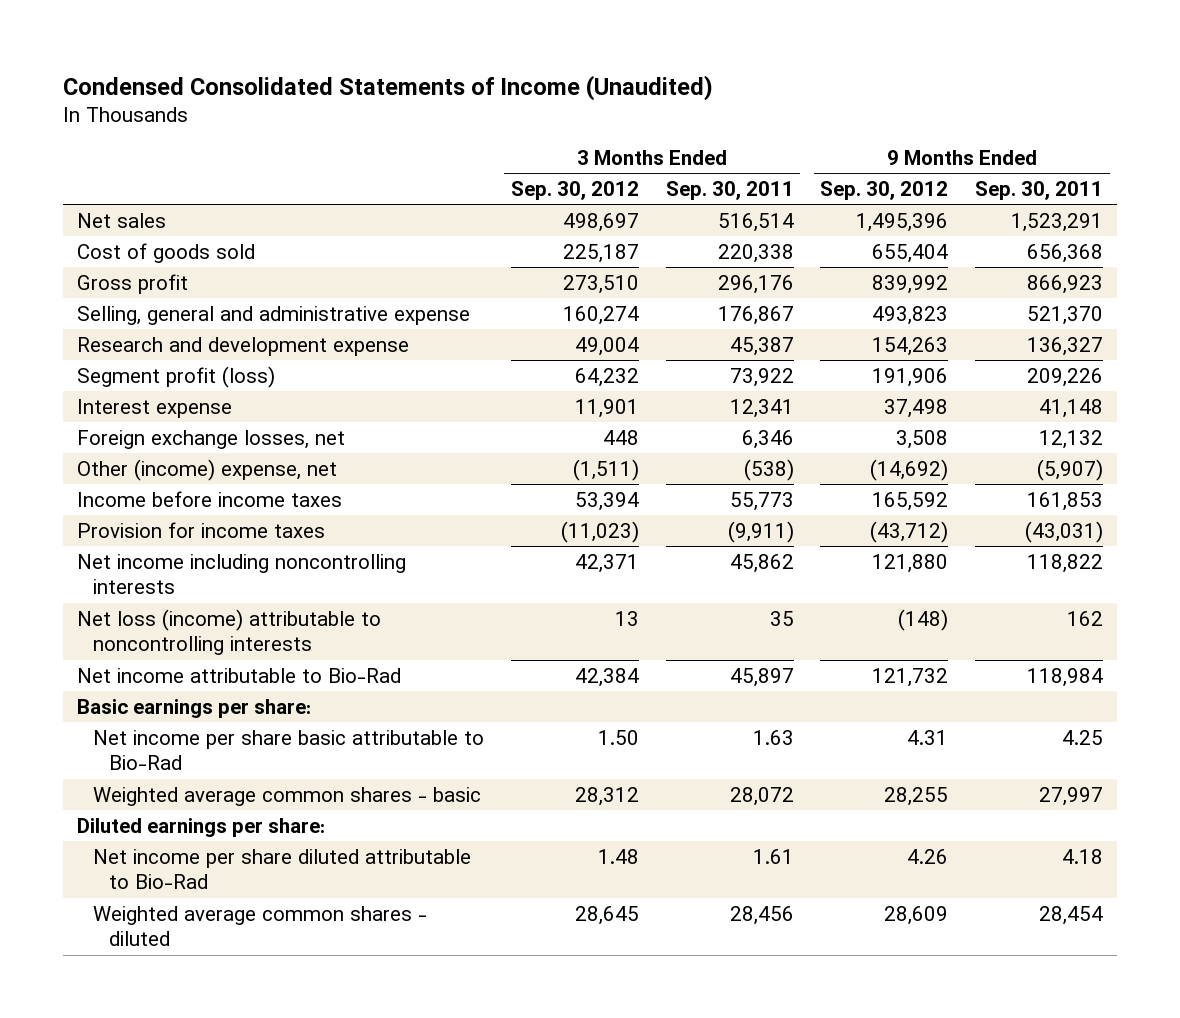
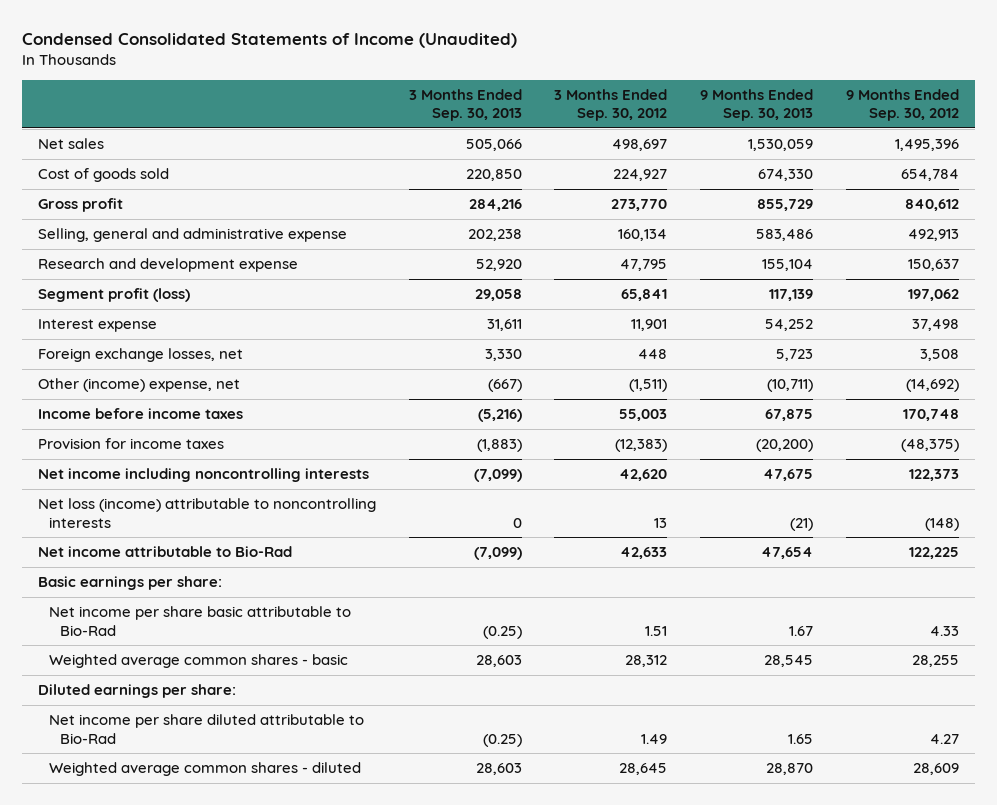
[665,180,794,200] Sep. 30, 2011 -> none
[975,180,1104,200] Sep. 30, 2011 -> none
none -> [408,88,522,122] 3 Months Ended Sep. 30, 2013
none -> [700,88,814,122] 9 Months Ended Sep. 30, 2013
[562,243,639,263] 225,187 -> [613,169,668,182] 224,927
[872,243,949,263] 655,404 -> [900,169,959,182] 654,784
[562,274,639,294] 273,510 -> [611,199,668,212] 273,770
[872,274,949,294] 839,992 -> [904,199,959,212] 840,612
[562,305,639,325] 160,274 -> [618,229,668,242] 160,134
[872,305,949,325] 493,823 -> [907,229,959,242] 492,913
[574,336,639,356] 49,004 -> [620,259,668,272] 47,795
[872,336,949,356] 154,263 -> [907,259,959,272] 150,637
[574,367,639,387] 64,232 -> [621,289,668,302] 65,841
[872,367,949,387] 191,906 -> [907,289,959,302] 197,062
[574,491,639,511] 53,394 -> [619,409,668,422] 55,003
[872,491,949,511] 165,592 -> [902,409,959,422] 170,748
[560,520,639,543] (11,023) -> [615,439,668,453] (12,383)
[870,520,949,543] (43,712) -> [900,439,959,453] (48,375)
[574,553,639,573] 42,371 -> [619,469,668,482] 42,620
[872,553,949,573] 121,880 -> [908,469,959,482] 122,373
[574,667,639,687] 42,384 -> [620,547,668,560] 42,633
[872,667,949,687] 121,732 -> [908,547,959,560] 122,225
[597,729,639,745] 1.50 -> [645,625,668,636] 1.51
[907,729,949,745] 4.31 -> [929,625,959,636] 4.33
[597,848,639,864] 1.48 -> [641,733,668,744] 1.49
[907,848,949,864] 4.26 -> [929,733,959,744] 4.27

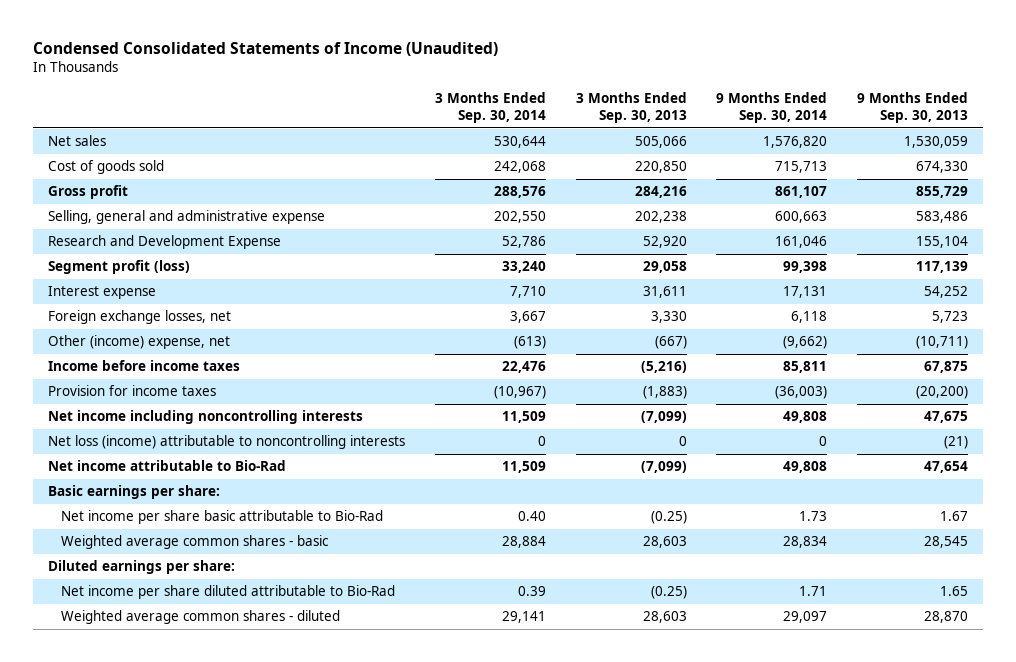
[554,88,668,122] 3 Months Ended Sep. 30, 2012 -> none
[845,88,959,122] 9 Months Ended Sep. 30, 2012 -> none
none -> [434,91,546,124] 3 Months Ended Sep. 30, 2014
none -> [716,91,828,124] 9 Months Ended Sep. 30, 2014
[38,258,299,273] Research and development expense -> [47,235,281,250] Research and Development Expense

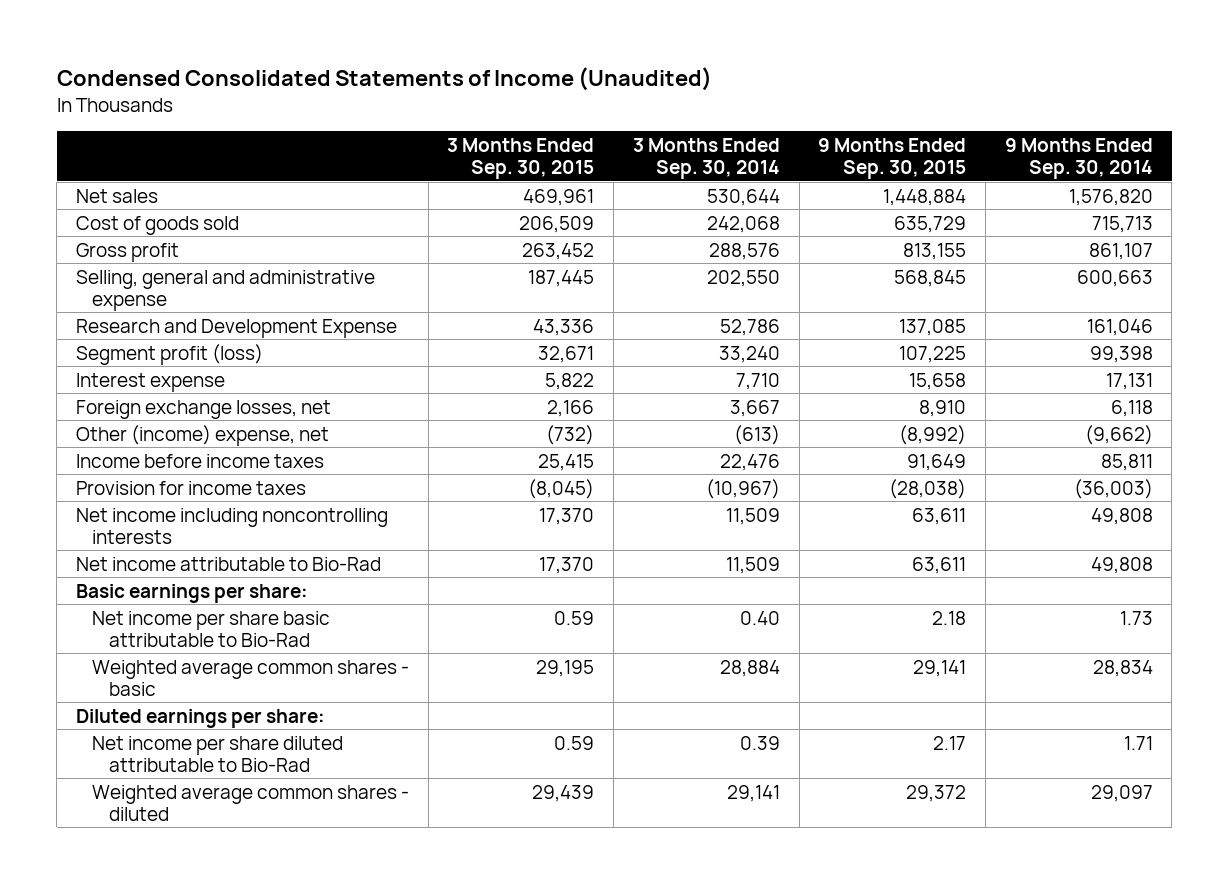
[575,91,687,124] 3 Months Ended Sep. 30, 2013 -> none
[857,91,969,124] 9 Months Ended Sep. 30, 2013 -> none
none -> [447,137,595,180] 3 Months Ended Sep. 30, 2015
none -> [818,137,967,180] 9 Months Ended Sep. 30, 2015
[47,435,405,450] Net loss (income) attributable to noncontrolling interests -> none

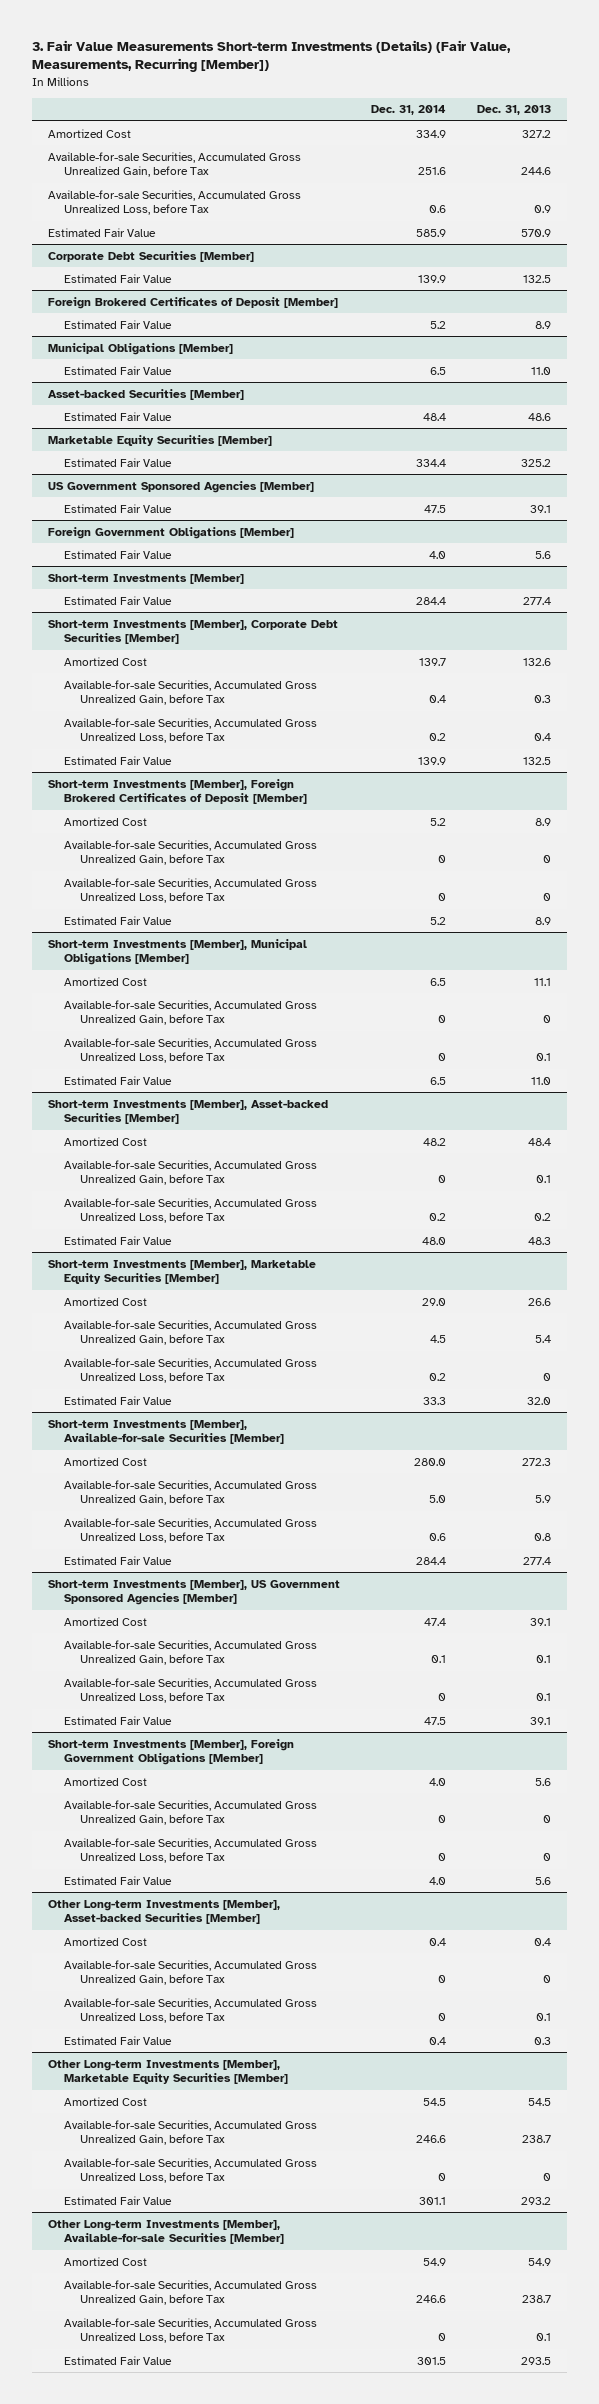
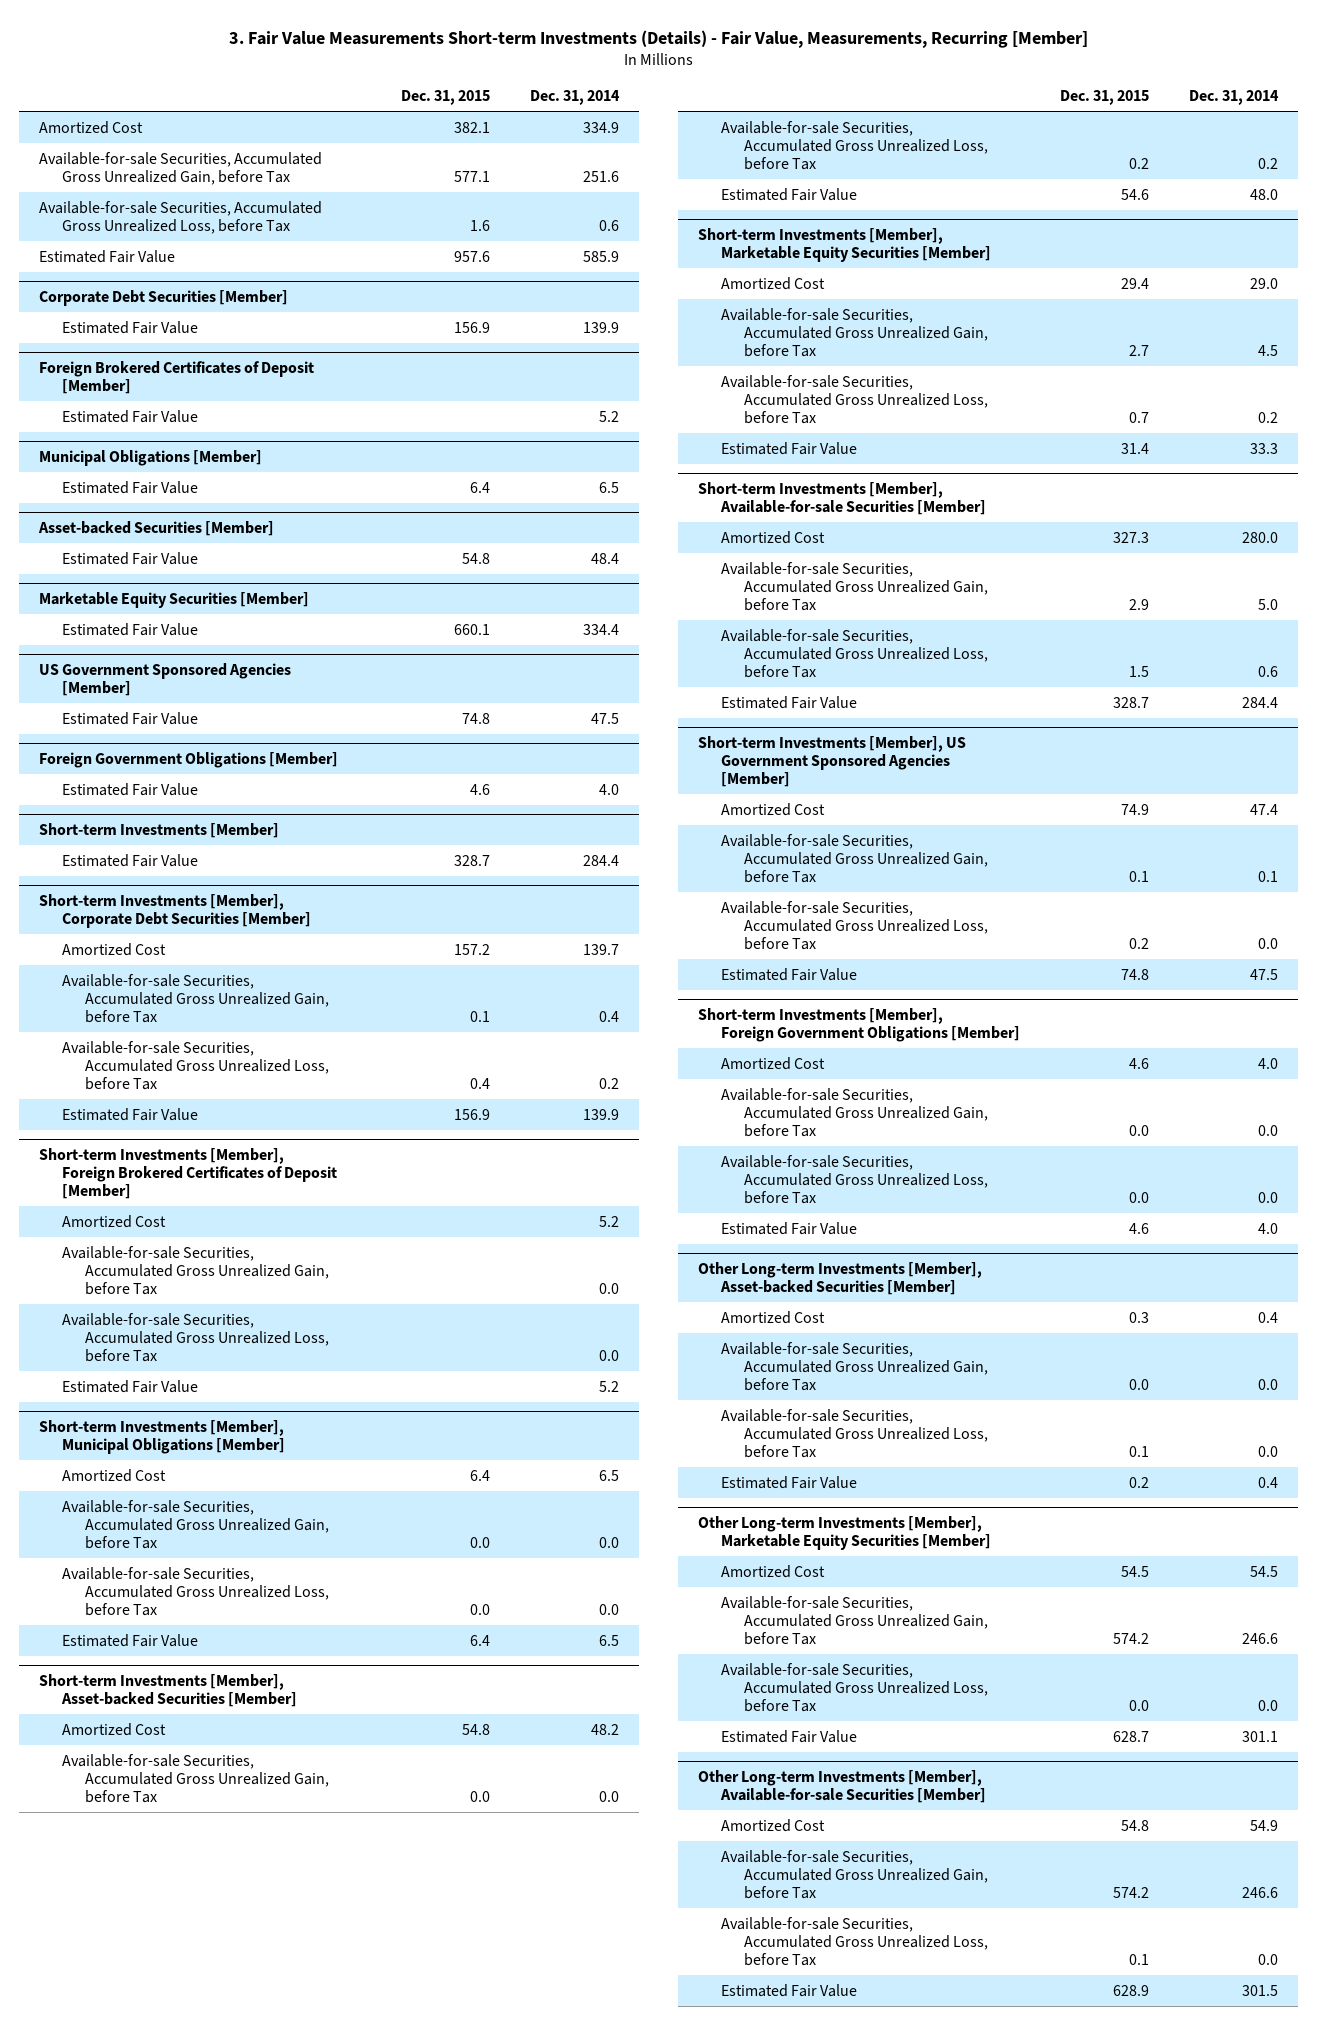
[32,39,512,73] 3. Fair Value Measurements Short-term Investments (Details) (Fair Value, Measurements, Recurring [Member]) -> [228,29,1088,48] 3. Fair Value Measurements Short-term Investments (Details) - Fair Value, Measurements, Recurring [Member]
[477,105,552,116] Dec. 31, 2013 -> none
none -> [401,90,491,106] Dec. 31, 2015
[438,855,447,864] 0 -> [599,1282,620,1294] 0.0
[438,893,447,902] 0 -> [599,1349,620,1361] 0.0
[438,1015,447,1024] 0 -> [599,1536,620,1548] 0.0
[438,1053,447,1062] 0 -> [599,1603,620,1615] 0.0
[438,1175,447,1184] 0 -> [599,1790,620,1802] 0.0
[438,1693,447,1702] 0 -> [1258,937,1279,949] 0.0
[438,1815,447,1824] 0 -> [1258,1124,1279,1136] 0.0
[438,1853,447,1862] 0 -> [1258,1191,1279,1203] 0.0
[438,1975,447,1984] 0 -> [1258,1378,1279,1390] 0.0
[438,2013,447,2022] 0 -> [1258,1445,1279,1457] 0.0
[438,2173,447,2182] 0 -> [1258,1699,1279,1711] 0.0
[438,2333,447,2342] 0 -> [1258,1953,1279,1965] 0.0

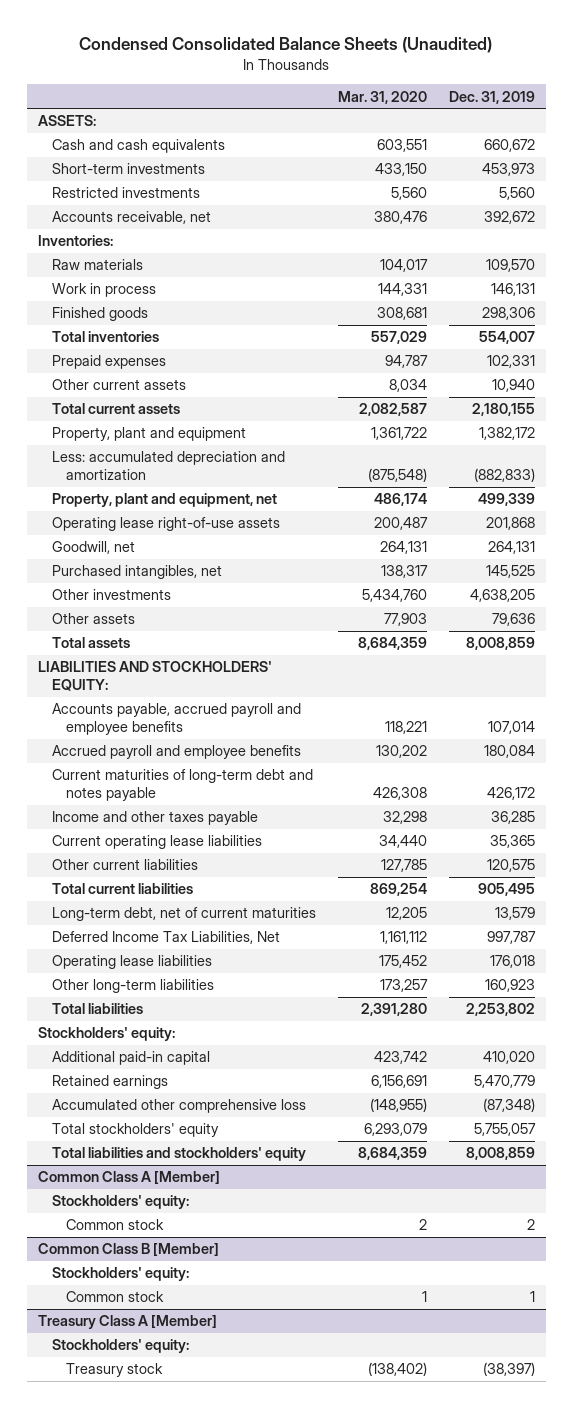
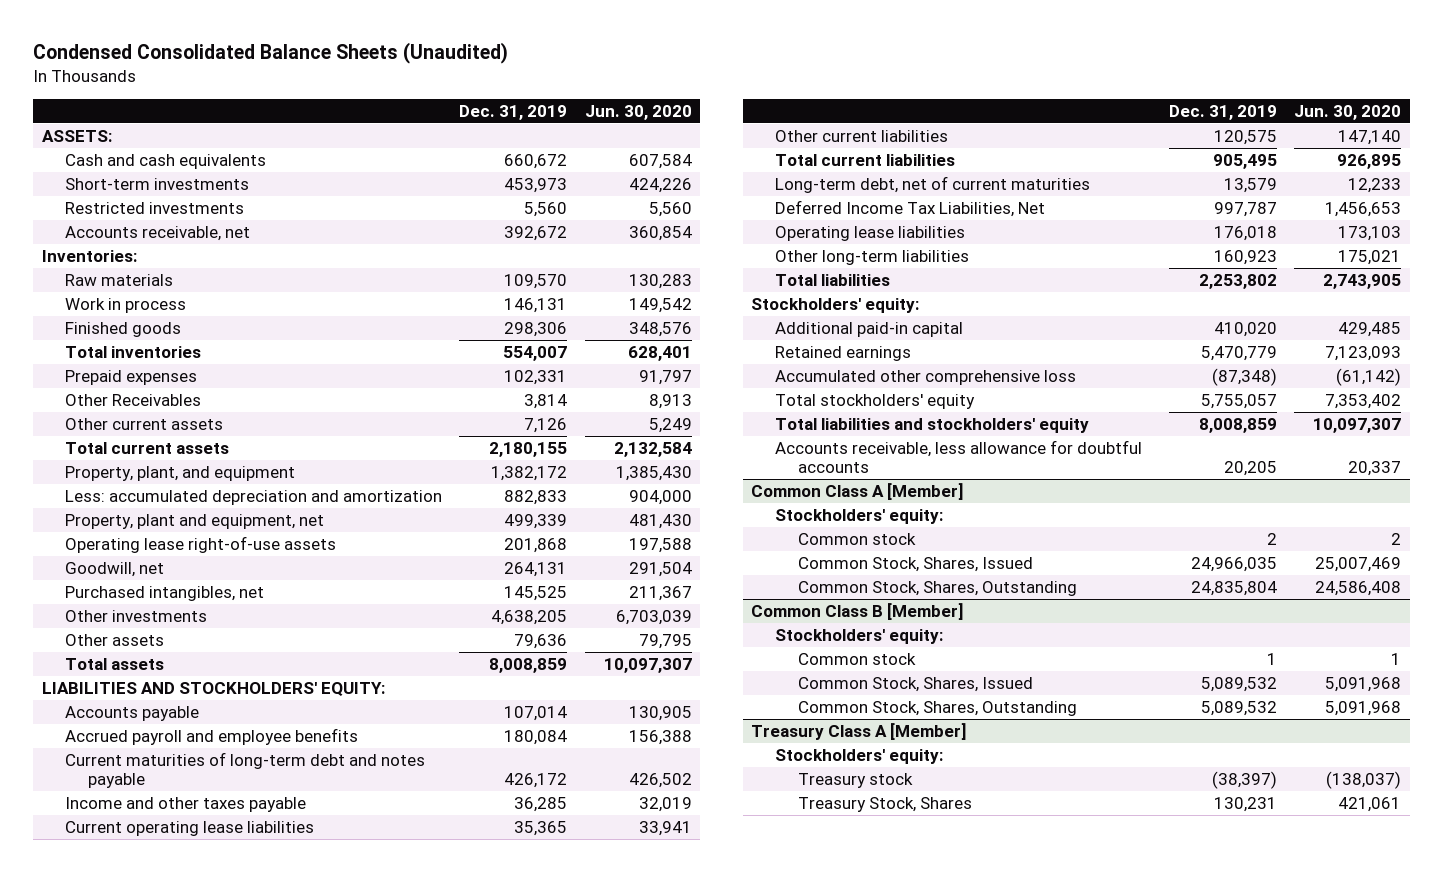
[337,90,427,104] Mar. 31, 2020 -> none
none -> [584,104,692,120] Jun. 30, 2020
none -> [64,393,201,406] Other Receivables
[491,379,535,393] 10,940 -> [524,417,568,433] 7,126
[52,427,247,442] Property, plant and equipment -> [64,465,295,481] Property, plant, and equipment
[473,468,535,483] (882,833) -> [504,489,568,505] 882,833
[52,703,302,736] Accounts payable, accrued payroll and employee benefits -> [64,705,199,721] Accounts payable
none -> [774,439,1142,474] Accounts receivable, less allowance for doubtful accounts
none -> [798,556,1034,572] Common Stock, Shares, Issued
none -> [798,580,1078,596] Common Stock, Shares, Outstanding
none -> [798,676,1034,692] Common Stock, Shares, Issued
none -> [798,700,1078,716] Common Stock, Shares, Outstanding
none -> [798,796,973,812] Treasury Stock, Shares

